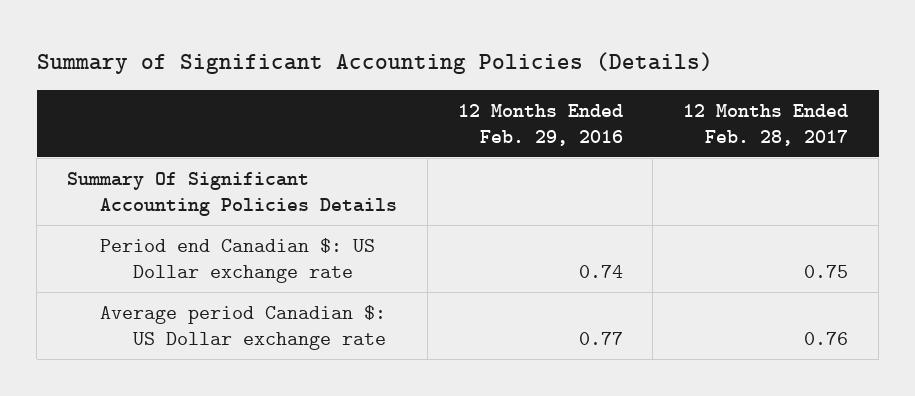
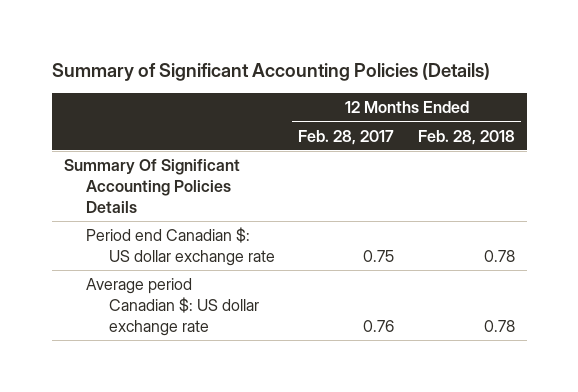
[457,103,623,146] 12 Months Ended Feb. 29, 2016 -> none
none -> [417,129,515,145] Feb. 28, 2018
[100,237,376,283] Period end Canadian $: US Dollar exchange rate -> [86,227,275,266] Period end Canadian $: US dollar exchange rate
[100,304,387,350] Average period Canadian $: US Dollar exchange rate -> [86,278,259,336] Average period Canadian $: US dollar exchange rate

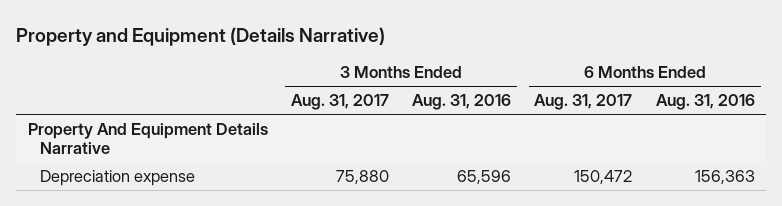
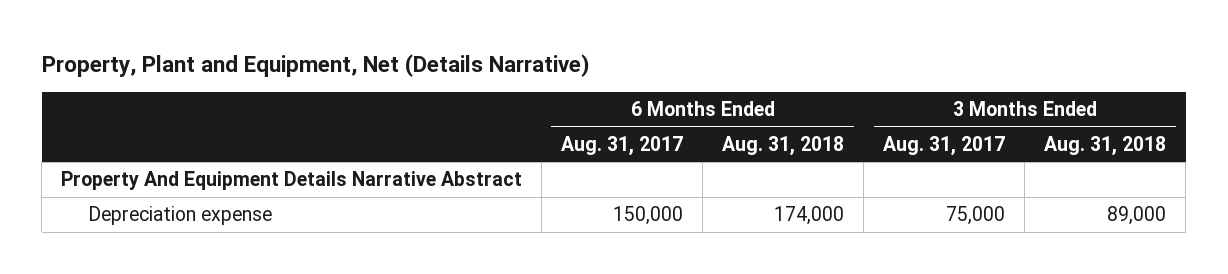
[16,26,386,46] Property and Equipment (Details Narrative) -> [41,54,589,78] Property, Plant and Equipment, Net (Details Narrative)
[412,94,512,111] Aug. 31, 2016 -> none
[655,94,755,111] Aug. 31, 2016 -> none
none -> [722,135,845,156] Aug. 31, 2018
none -> [1044,135,1167,156] Aug. 31, 2018
[27,123,268,155] Property And Equipment Details Narrative -> [61,171,523,191] Property And Equipment Details Narrative Abstract
[335,170,389,185] 75,880 -> [946,206,1006,226] 75,000
[574,170,633,185] 150,472 -> [613,206,684,226] 150,000

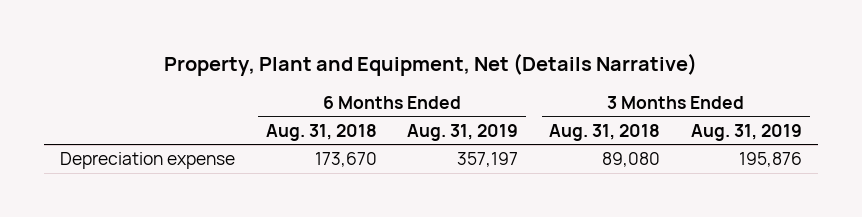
[561,135,684,156] Aug. 31, 2017 -> none
[883,135,1006,156] Aug. 31, 2017 -> none
none -> [407,123,519,141] Aug. 31, 2019
none -> [691,123,803,141] Aug. 31, 2019
[61,171,523,191] Property And Equipment Details Narrative Abstract -> none
[774,206,845,226] 174,000 -> [314,152,377,168] 173,670
[1107,206,1167,226] 89,000 -> [602,152,661,168] 89,080

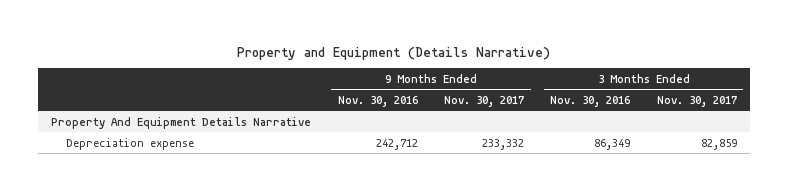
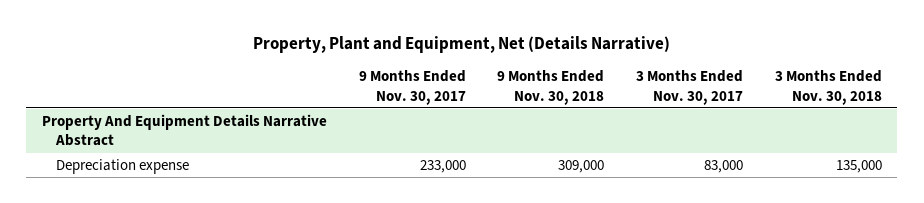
[237,46,551,60] Property and Equipment (Details Narrative) -> [252,36,670,54] Property, Plant and Equipment, Net (Details Narrative)
[337,95,418,107] Nov. 30, 2016 -> none
[550,95,631,107] Nov. 30, 2016 -> none
none -> [497,70,605,105] 9 Months Ended Nov. 30, 2018
none -> [774,70,882,105] 3 Months Ended Nov. 30, 2018
[51,116,312,129] Property And Equipment Details Narrative -> [42,114,328,147] Property And Equipment Details Narrative Abstract
[482,138,525,150] 233,332 -> [419,160,466,174] 233,000
[700,138,737,150] 82,859 -> [704,160,744,174] 83,000

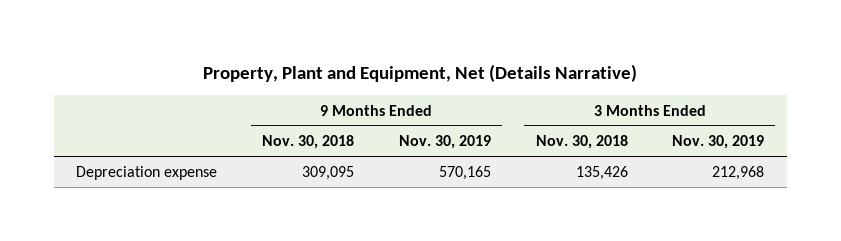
[358,70,466,105] 9 Months Ended Nov. 30, 2017 -> none
[636,70,744,105] 3 Months Ended Nov. 30, 2017 -> none
none -> [398,135,491,150] Nov. 30, 2019
none -> [672,135,765,150] Nov. 30, 2019
[42,114,328,147] Property And Equipment Details Narrative Abstract -> none
[558,160,605,174] 309,000 -> [302,166,355,181] 309,095
[835,160,882,174] 135,000 -> [575,166,628,181] 135,426

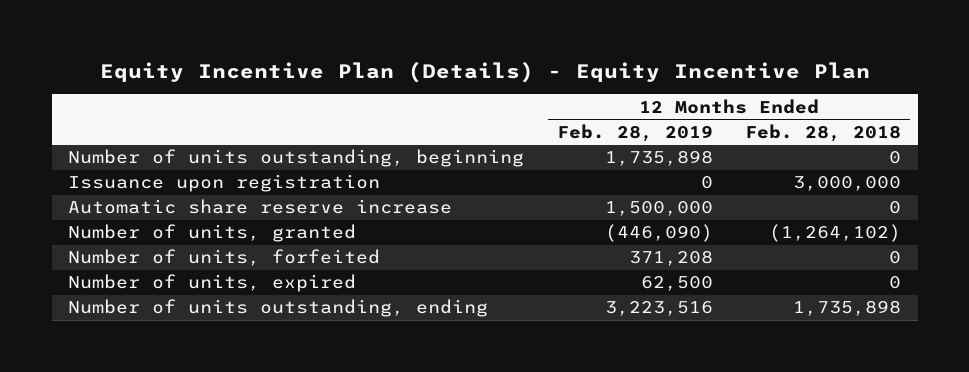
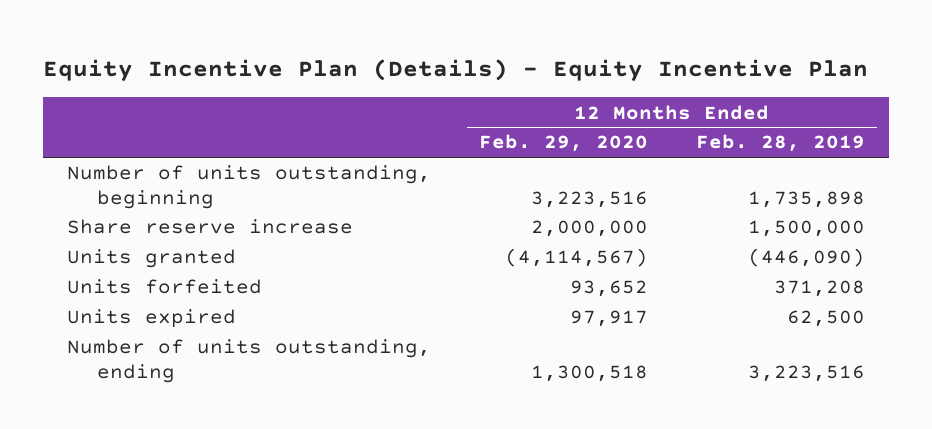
[745,123,902,142] Feb. 28, 2018 -> none
none -> [479,134,649,153] Feb. 29, 2020
[67,174,380,193] Issuance upon registration -> none
[67,199,452,215] Automatic share reserve increase -> [67,219,354,235] Share reserve increase
[67,224,356,243] Number of units, granted -> [67,249,237,269] Units granted
[67,249,380,267] Number of units, forfeited -> [67,279,263,295] Units forfeited
[67,274,356,293] Number of units, expired -> [67,309,237,329] Units expired

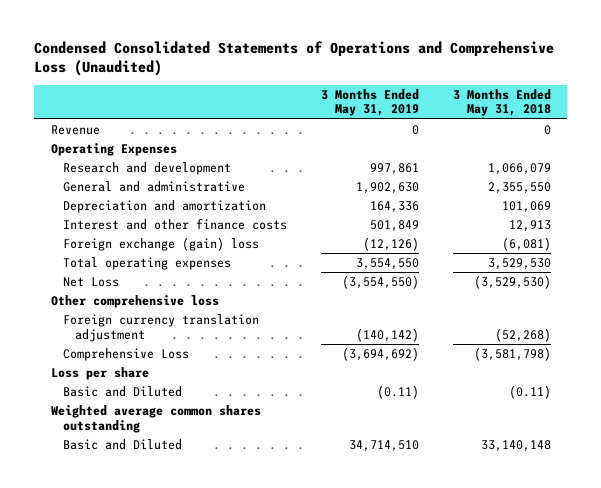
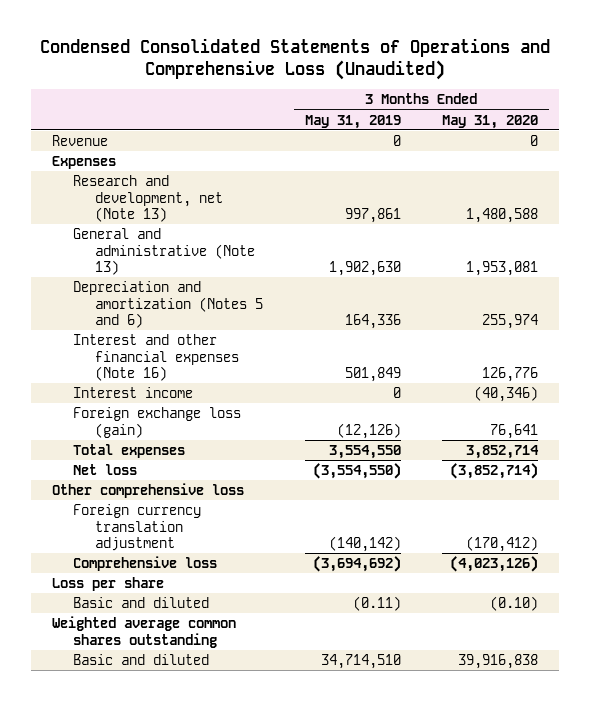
[452,88,551,117] 3 Months Ended May 31, 2018 -> none
none -> [442,114,539,129] May 31, 2020
[50,143,177,157] Operating Expenses -> [51,156,116,170] Expenses
[63,162,232,176] Research and development -> [73,175,223,223] Research and development, net (Note 13)
[63,181,246,193] General and administrative -> [73,228,255,276] General and administrative (Note 13)
[63,200,267,214] Depreciation and amortization -> [73,281,263,329] Depreciation and amortization (Notes 5 and 6)
[63,218,288,231] Interest and other finance costs -> [73,334,239,382] Interest and other financial expenses (Note 16)
none -> [73,387,194,399] Interest income
[63,237,260,252] Foreign exchange (gain) loss -> [73,407,242,438] Foreign exchange loss (gain)
[63,257,232,271] Total operating expenses -> [73,444,186,459] Total expenses
[63,277,120,288] Net Loss -> [73,464,138,476] Net loss
[63,348,190,362] Comprehensive Loss -> [73,556,218,572] Comprehensive loss
[63,386,183,398] Basic and Diluted -> [73,597,210,609] Basic and diluted
[63,439,183,451] Basic and Diluted -> [73,654,210,666] Basic and diluted

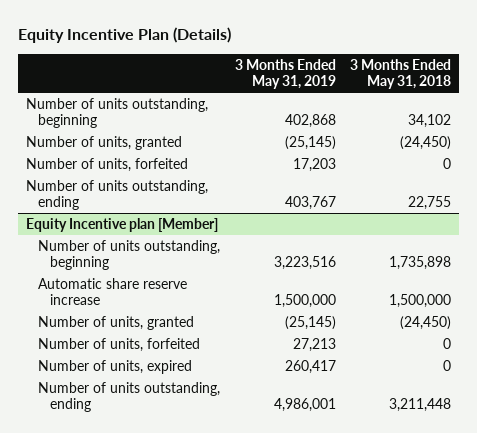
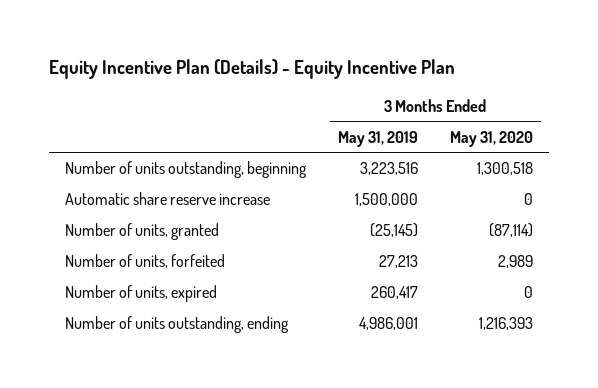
[18,26,232,43] Equity Incentive Plan (Details) -> [49,59,456,80] Equity Incentive Plan (Details) - Equity Incentive Plan
[350,58,452,90] 3 Months Ended May 31, 2018 -> none
none -> [449,130,533,147] May 31, 2020
[25,97,208,129] Number of units outstanding, beginning -> none
[25,135,182,150] Number of units, granted -> none
[25,157,188,172] Number of units, forfeited -> none
[25,179,208,211] Number of units outstanding, ending -> none
[25,217,218,232] Equity Incentive plan [Member] -> none

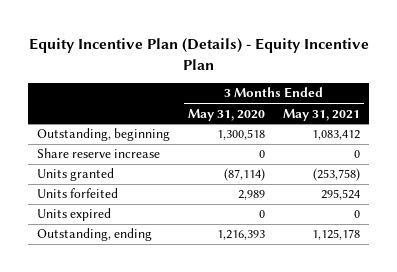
[337,130,418,147] May 31, 2019 -> none
none -> [282,108,360,121] May 31, 2021
[65,161,308,179] Number of units outstanding, beginning -> [37,128,171,142] Outstanding, beginning
[65,192,271,206] Automatic share reserve increase -> [37,148,161,159] Share reserve increase
[65,223,220,241] Number of units, granted -> [37,168,115,182] Units granted
[65,254,226,269] Number of units, forfeited -> [37,188,119,199] Units forfeited
[65,285,218,303] Number of units, expired -> [37,208,112,222] Units expired
[65,316,290,334] Number of units outstanding, ending -> [37,228,153,242] Outstanding, ending

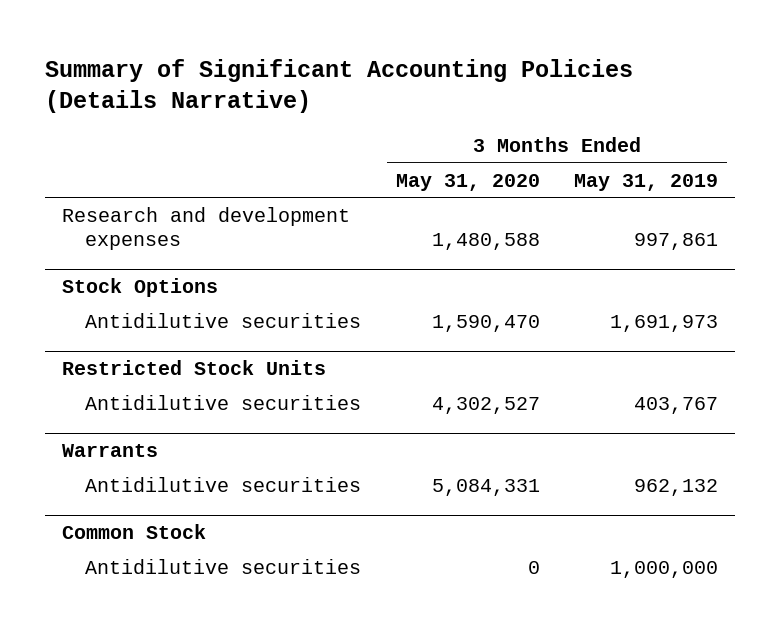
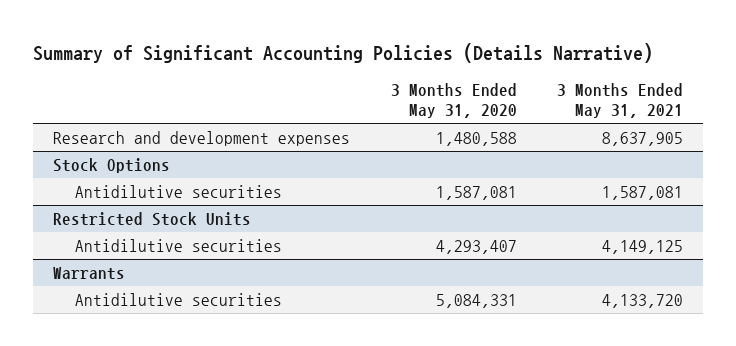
[574,173,719,191] May 31, 2019 -> none
none -> [557,82,684,119] 3 Months Ended May 31, 2021
[431,314,540,332] 1,590,470 -> [435,185,517,200] 1,587,081
[431,396,540,414] 4,302,527 -> [435,239,517,254] 4,293,407
[62,524,207,540] Common Stock -> none
[85,558,362,574] Antidilutive securities -> none

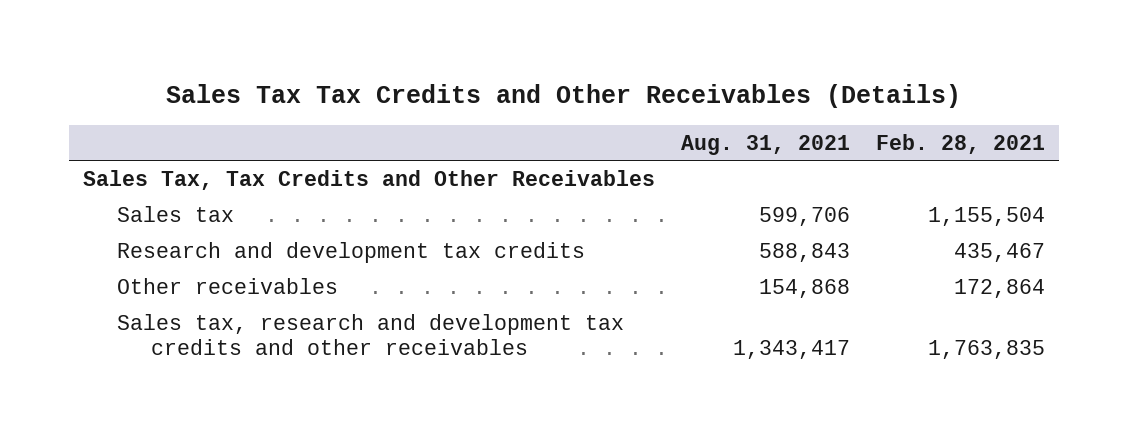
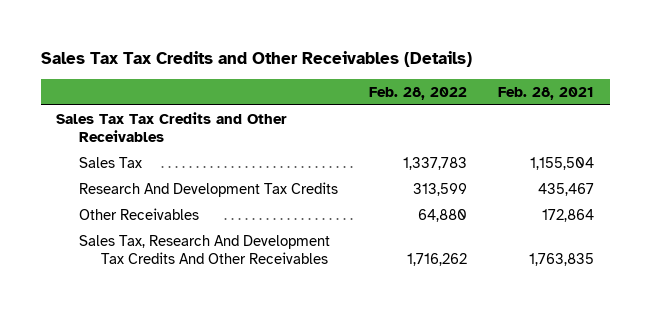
[681,134,851,155] Aug. 31, 2021 -> none
none -> [368,86,467,100] Feb. 28, 2022
[82,169,655,190] Sales Tax, Tax Credits and Other Receivables -> [56,112,288,142] Sales Tax Tax Credits and Other Receivables
[116,205,234,222] Sales tax -> [78,157,142,169] Sales Tax
[116,241,585,263] Research and development tax credits -> [78,182,338,198] Research And Development Tax Credits
[116,277,338,294] Other receivables -> [78,208,199,221] Other Receivables
[116,313,624,356] Sales tax, research and development tax credits and other receivables -> [78,235,330,264] Sales Tax, Research And Development Tax Credits And Other Receivables

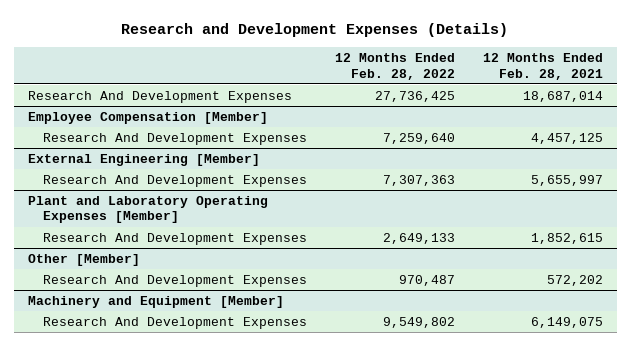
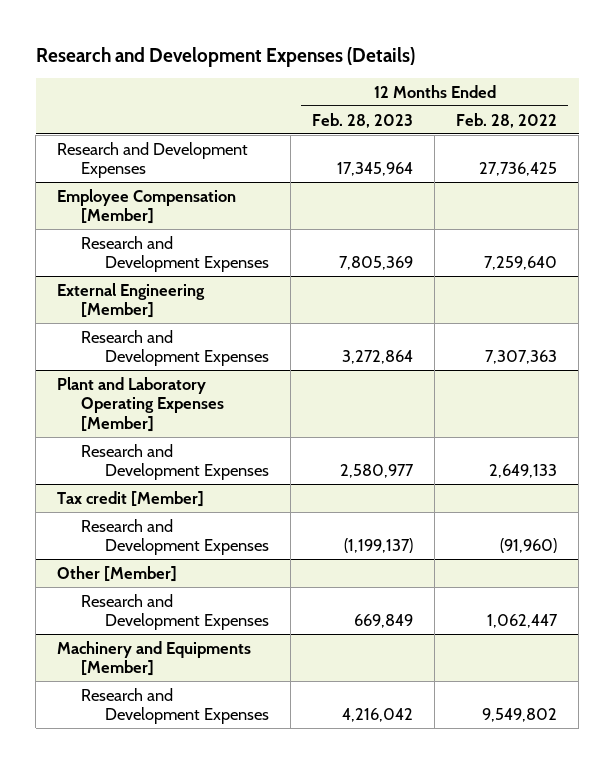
[482,53,603,80] 12 Months Ended Feb. 28, 2021 -> none
none -> [312,112,414,128] Feb. 28, 2023
[27,90,292,103] Research And Development Expenses -> [57,141,249,179] Research and Development Expenses
[42,132,307,145] Research And Development Expenses -> [81,235,270,273] Research and Development Expenses
[42,174,307,187] Research And Development Expenses -> [81,329,270,367] Research and Development Expenses
[42,232,307,245] Research And Development Expenses -> [81,443,270,481] Research and Development Expenses
none -> [57,490,205,507] Tax credit [Member]
none -> [81,518,270,556] Research and Development Expenses
[42,274,307,287] Research And Development Expenses -> [81,593,270,631] Research and Development Expenses
[398,274,455,286] 970,487 -> [487,614,559,629] 1,062,447
[27,295,284,308] Machinery and Equipment [Member] -> [57,640,252,677] Machinery and Equipments [Member]
[42,316,307,329] Research And Development Expenses -> [81,687,270,725] Research and Development Expenses

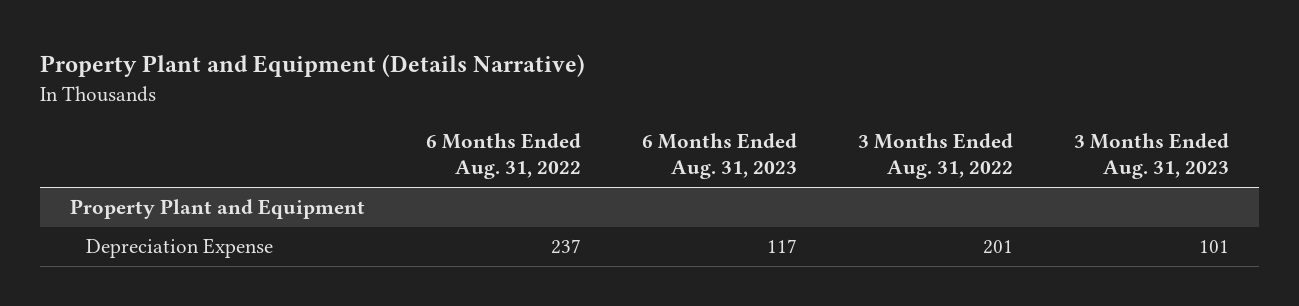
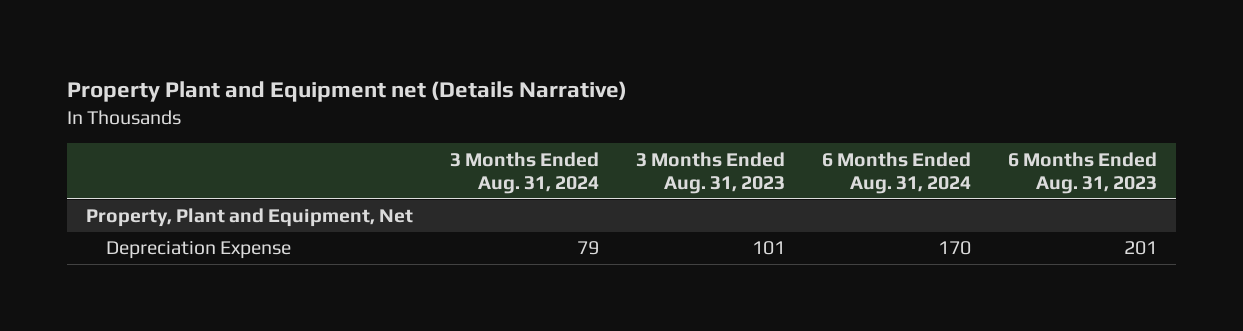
[39,54,585,78] Property Plant and Equipment (Details Narrative) -> [67,81,628,103] Property Plant and Equipment net (Details Narrative)
[426,133,582,180] 6 Months Ended Aug. 31, 2022 -> none
[857,133,1013,180] 3 Months Ended Aug. 31, 2022 -> none
none -> [449,151,599,195] 3 Months Ended Aug. 31, 2024
none -> [821,151,971,195] 6 Months Ended Aug. 31, 2024
[70,199,366,220] Property Plant and Equipment -> [85,208,413,228] Property, Plant and Equipment, Net
[766,239,797,254] 117 -> [1124,241,1158,256] 201

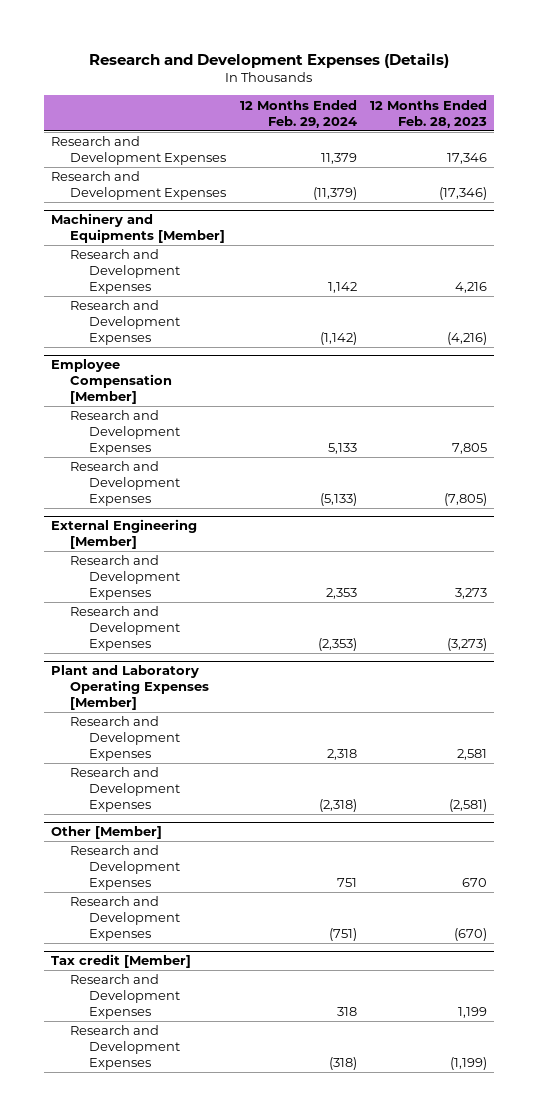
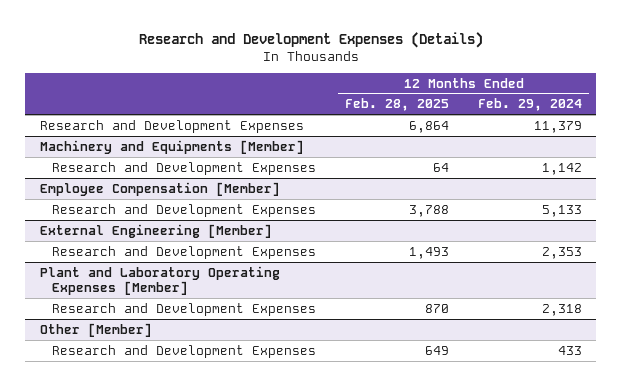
[370,99,488,128] 12 Months Ended Feb. 28, 2023 -> none
none -> [345,98,450,112] Feb. 28, 2025
[51,171,227,201] Research and Development Expenses -> none
[70,300,180,346] Research and Development Expenses -> none
[70,461,180,507] Research and Development Expenses -> none
[70,606,180,652] Research and Development Expenses -> none
[70,767,180,813] Research and Development Expenses -> none
[70,896,180,942] Research and Development Expenses -> none
[51,954,192,969] Tax credit [Member] -> none
[70,974,180,1020] Research and Development Expenses -> none
[70,1025,180,1071] Research and Development Expenses -> none
[336,878,357,888] 751 -> [557,345,582,355] 433

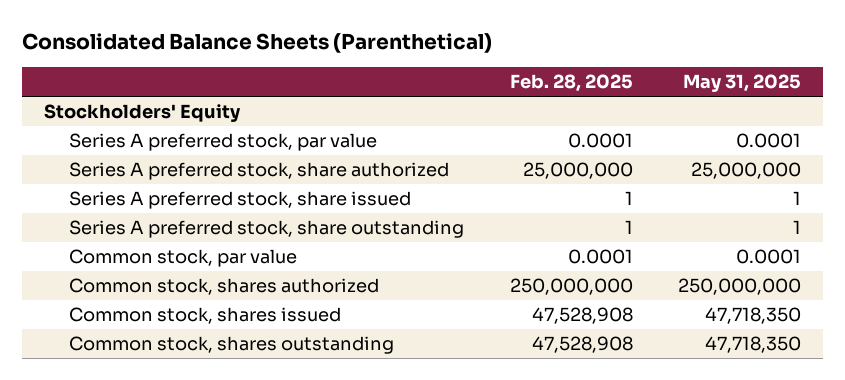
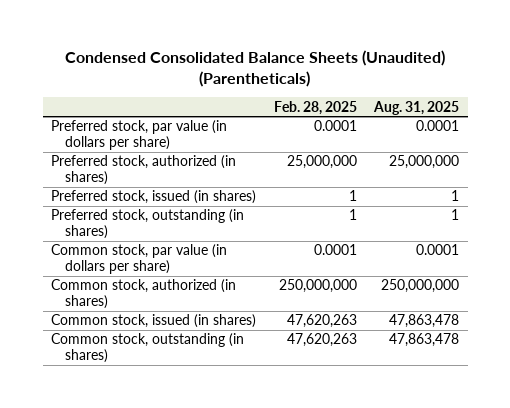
[21,33,492,54] Consolidated Balance Sheets (Parenthetical) -> [65,50,446,87] Condensed Consolidated Balance Sheets (Unaudited) (Parentheticals)
[682,74,801,93] May 31, 2025 -> none
none -> [372,100,459,115] Aug. 31, 2025
[44,104,242,123] Stockholders' Equity -> none
[69,133,378,152] Series A preferred stock, par value -> [51,120,228,150] Preferred stock, par value (in dollars per share)
[69,162,450,181] Series A preferred stock, share authorized -> [51,155,237,185] Preferred stock, authorized (in shares)
[69,191,412,210] Series A preferred stock, share issued -> [51,190,257,205] Preferred stock, issued (in shares)
[69,220,465,239] Series A preferred stock, share outstanding -> [51,209,245,239] Preferred stock, outstanding (in shares)
[69,249,298,268] Common stock, par value -> [51,244,228,274] Common stock, par value (in dollars per share)
[69,278,380,296] Common stock, shares authorized -> [51,279,237,309] Common stock, authorized (in shares)
[69,307,342,325] Common stock, shares issued -> [51,314,257,329] Common stock, issued (in shares)
[531,307,633,325] 47,528,908 -> [286,314,357,329] 47,620,263
[69,336,395,355] Common stock, shares outstanding -> [51,333,245,363] Common stock, outstanding (in shares)
[531,336,633,354] 47,528,908 -> [286,333,357,348] 47,620,263

